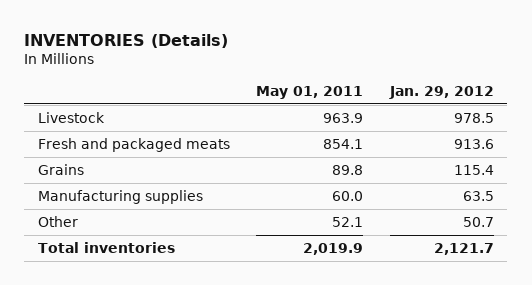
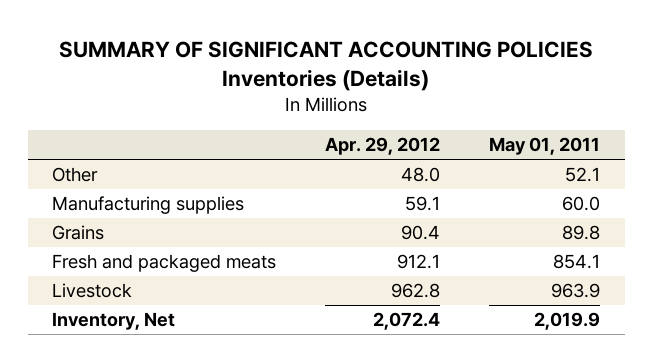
[24,33,229,48] INVENTORIES (Details) -> [59,41,594,92] SUMMARY OF SIGNIFICANT ACCOUNTING POLICIES Inventories (Details)
[388,85,494,99] Jan. 29, 2012 -> none
none -> [325,137,441,156] Apr. 29, 2012
[37,189,203,204] Manufacturing supplies -> [52,196,245,215] Manufacturing supplies
[37,163,84,175] Grains -> [52,225,105,241] Grains
[37,137,230,152] Fresh and packaged meats -> [52,254,277,273] Fresh and packaged meats
[37,111,105,123] Livestock -> [52,283,133,299] Livestock
[37,241,175,253] Total inventories -> [52,312,176,331] Inventory, Net

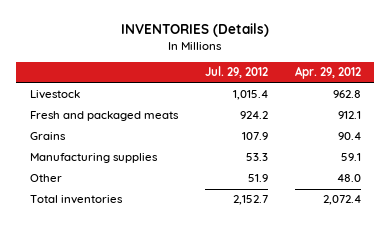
[59,41,594,92] SUMMARY OF SIGNIFICANT ACCOUNTING POLICIES Inventories (Details) -> [121,23,270,38] INVENTORIES (Details)
[489,137,601,156] May 01, 2011 -> none
none -> [204,66,268,79] Jul. 29, 2012
[52,254,277,273] Fresh and packaged meats -> [29,111,179,122] Fresh and packaged meats
[52,225,105,241] Grains -> [29,132,66,141] Grains
[52,196,245,215] Manufacturing supplies -> [29,153,158,164] Manufacturing supplies
[52,167,99,183] Other -> [29,174,62,183] Other
[52,312,176,331] Inventory, Net -> [29,195,123,205] Total inventories

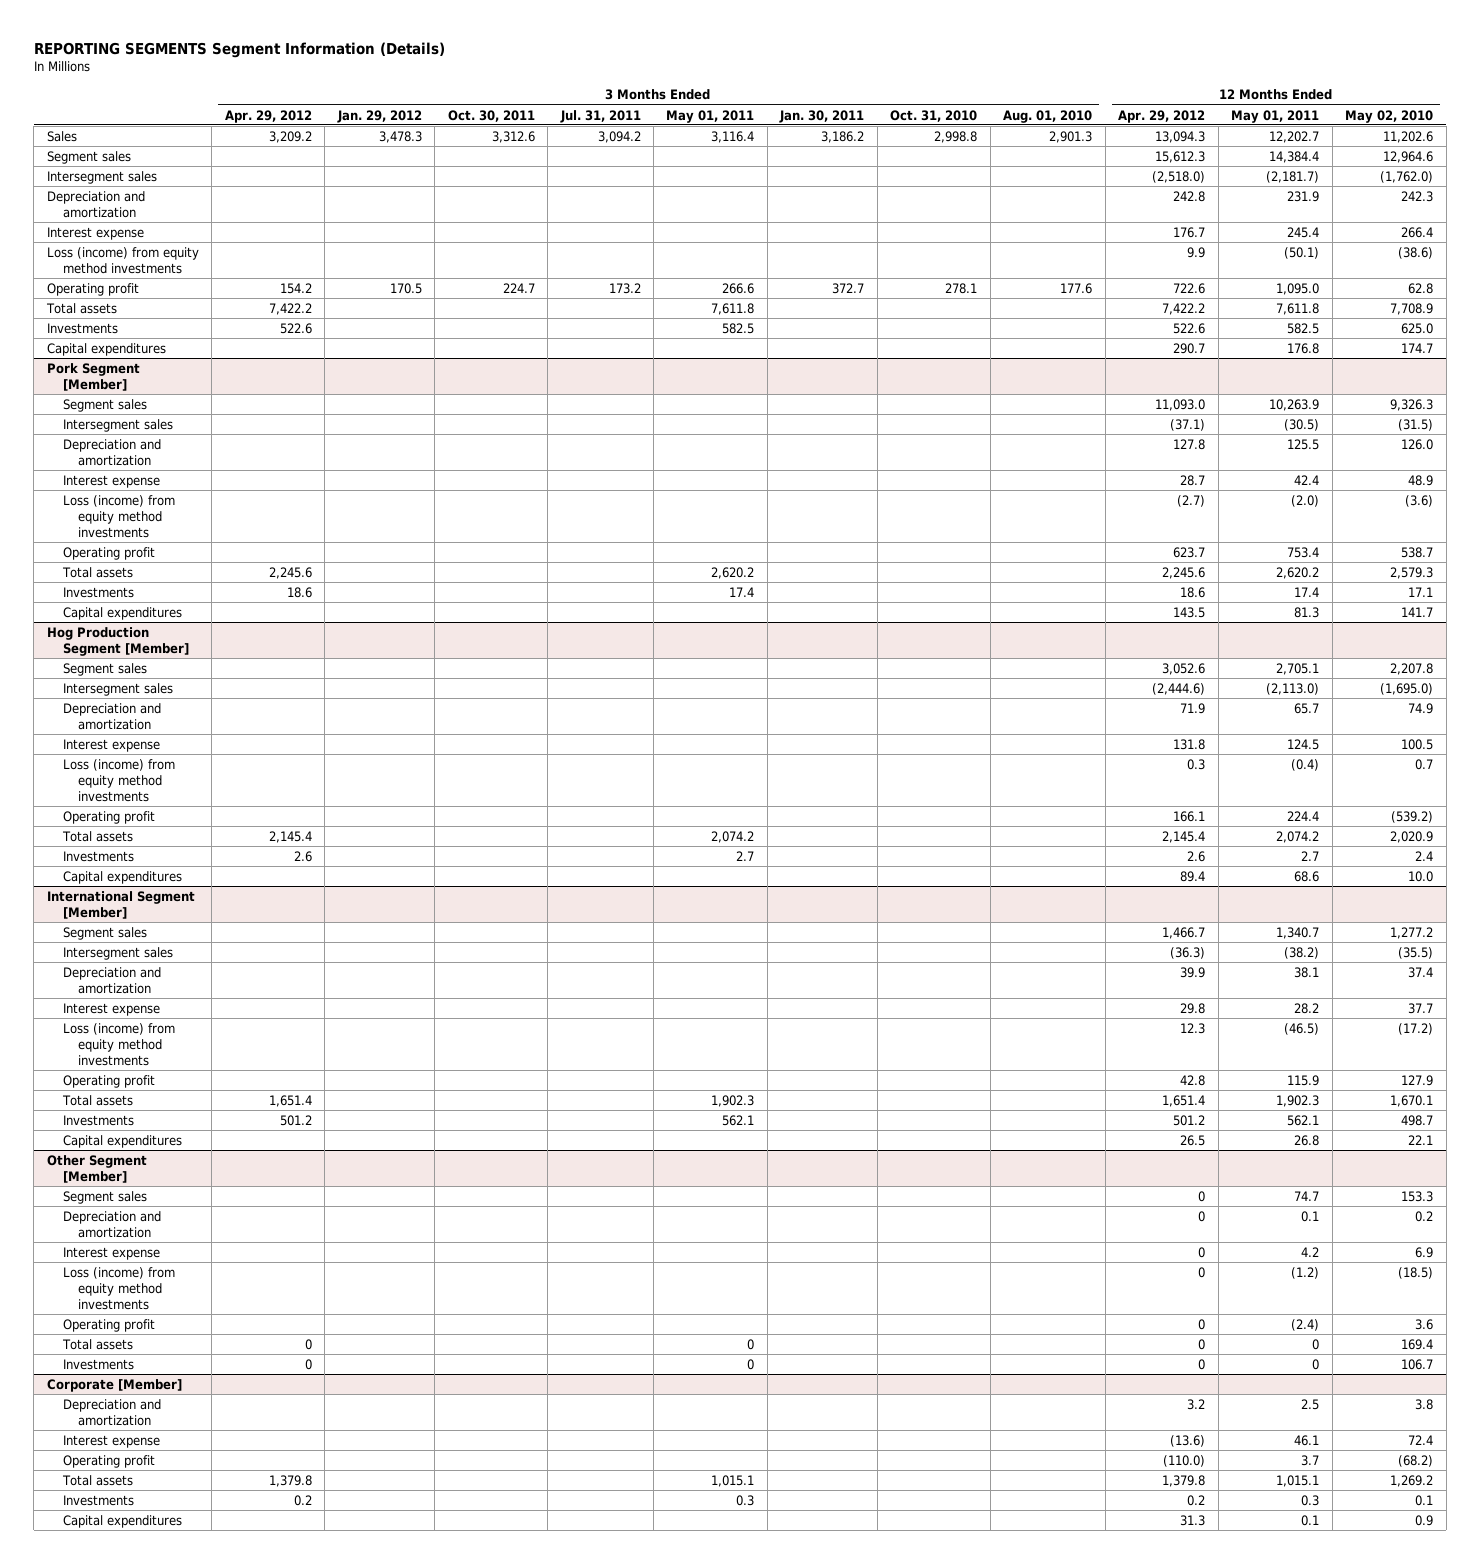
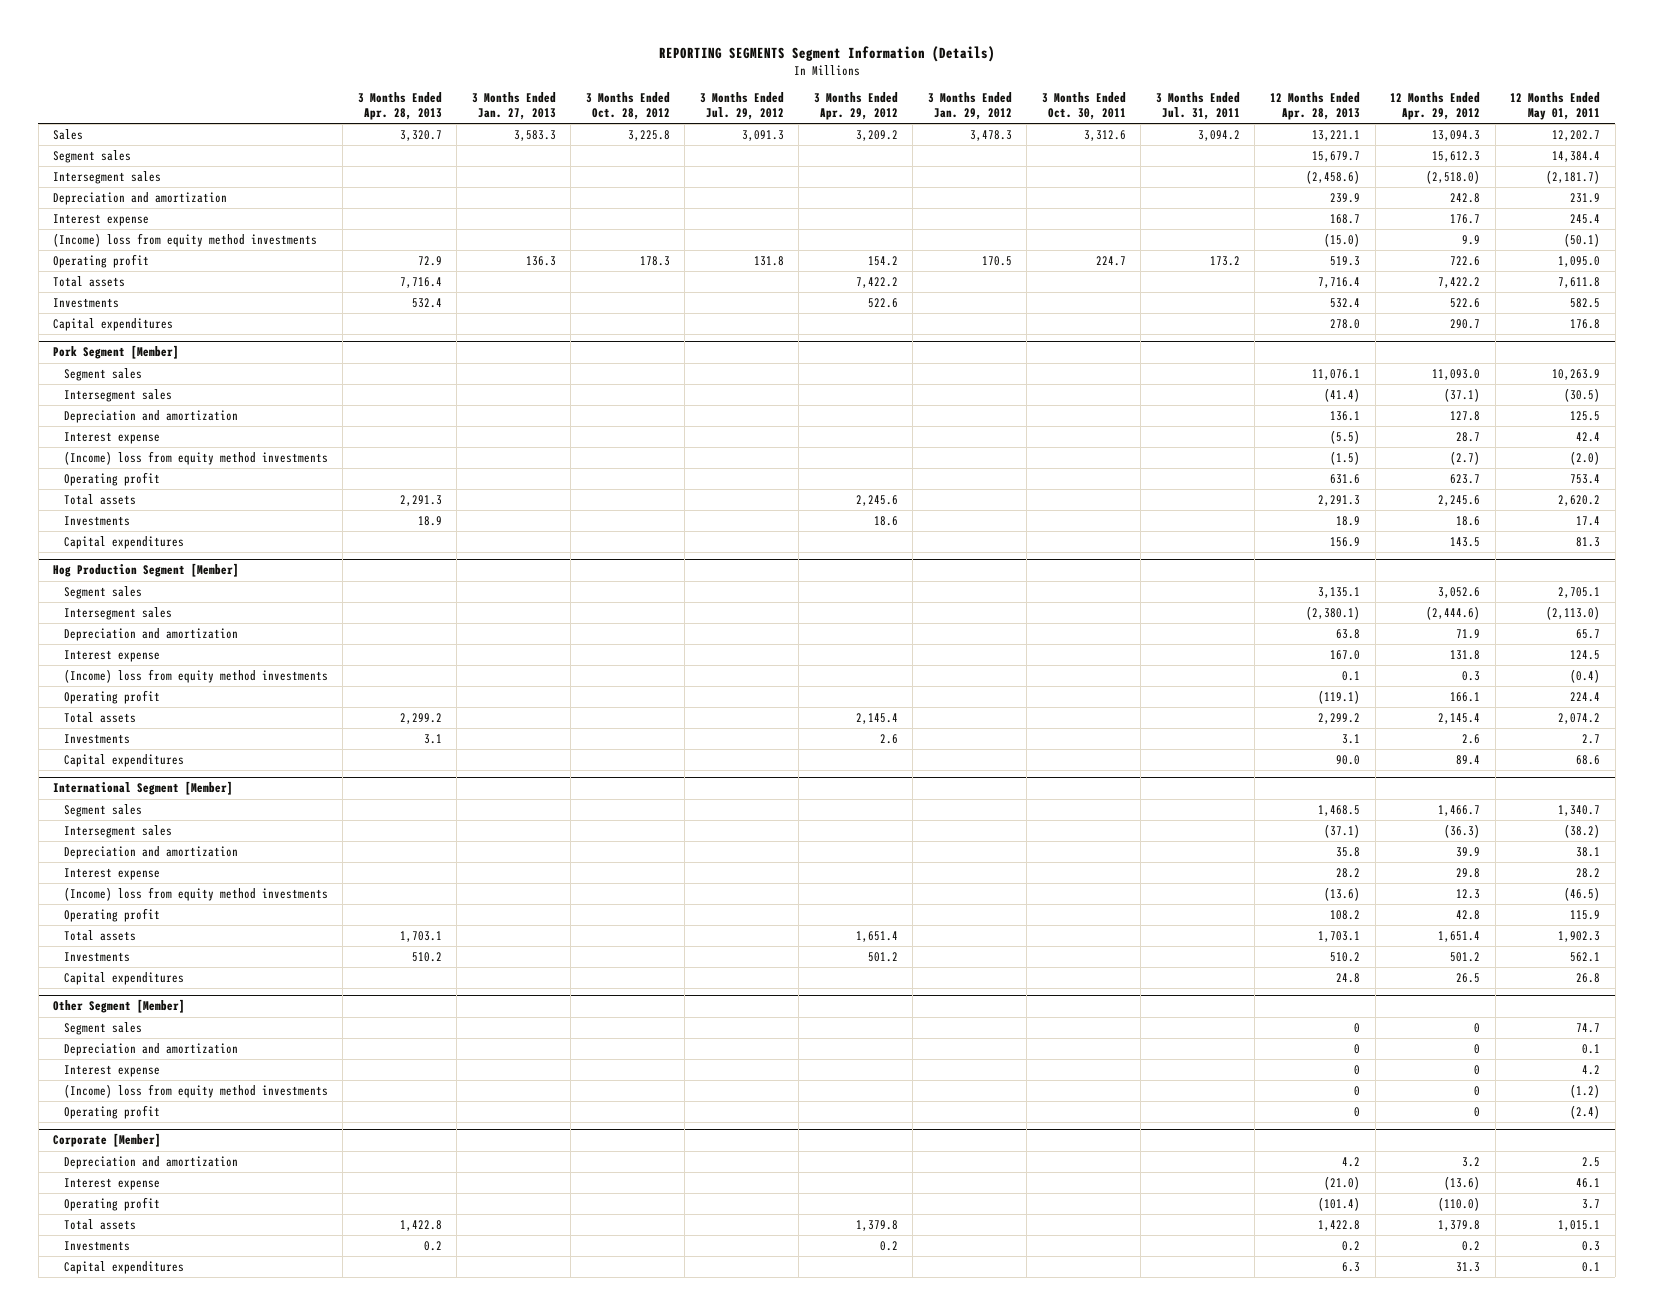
[666,109,755,123] May 01, 2011 -> none
[779,109,865,123] Jan. 30, 2011 -> none
[890,109,978,122] Oct. 31, 2010 -> none
[1003,109,1093,123] Aug. 01, 2010 -> none
[1345,109,1434,123] May 02, 2010 -> none
none -> [357,92,442,120] 3 Months Ended Apr. 28, 2013
none -> [471,92,556,120] 3 Months Ended Jan. 27, 2013
none -> [585,92,670,120] 3 Months Ended Oct. 28, 2012
none -> [699,92,784,120] 3 Months Ended Jul. 29, 2012
none -> [1270,92,1361,120] 12 Months Ended Apr. 28, 2013
[46,246,199,274] Loss (income) from equity method investments -> [53,233,318,248] (Income) loss from equity method investments
[62,494,175,538] Loss (income) from equity method investments -> [63,451,328,466] (Income) loss from equity method investments
[62,758,175,802] Loss (income) from equity method investments -> [63,669,328,684] (Income) loss from equity method investments
[62,1022,175,1066] Loss (income) from equity method investments -> [63,887,328,902] (Income) loss from equity method investments
[62,1266,175,1310] Loss (income) from equity method investments -> [63,1084,328,1099] (Income) loss from equity method investments
[61,1338,133,1350] Total assets -> none
[62,1358,134,1370] Investments -> none

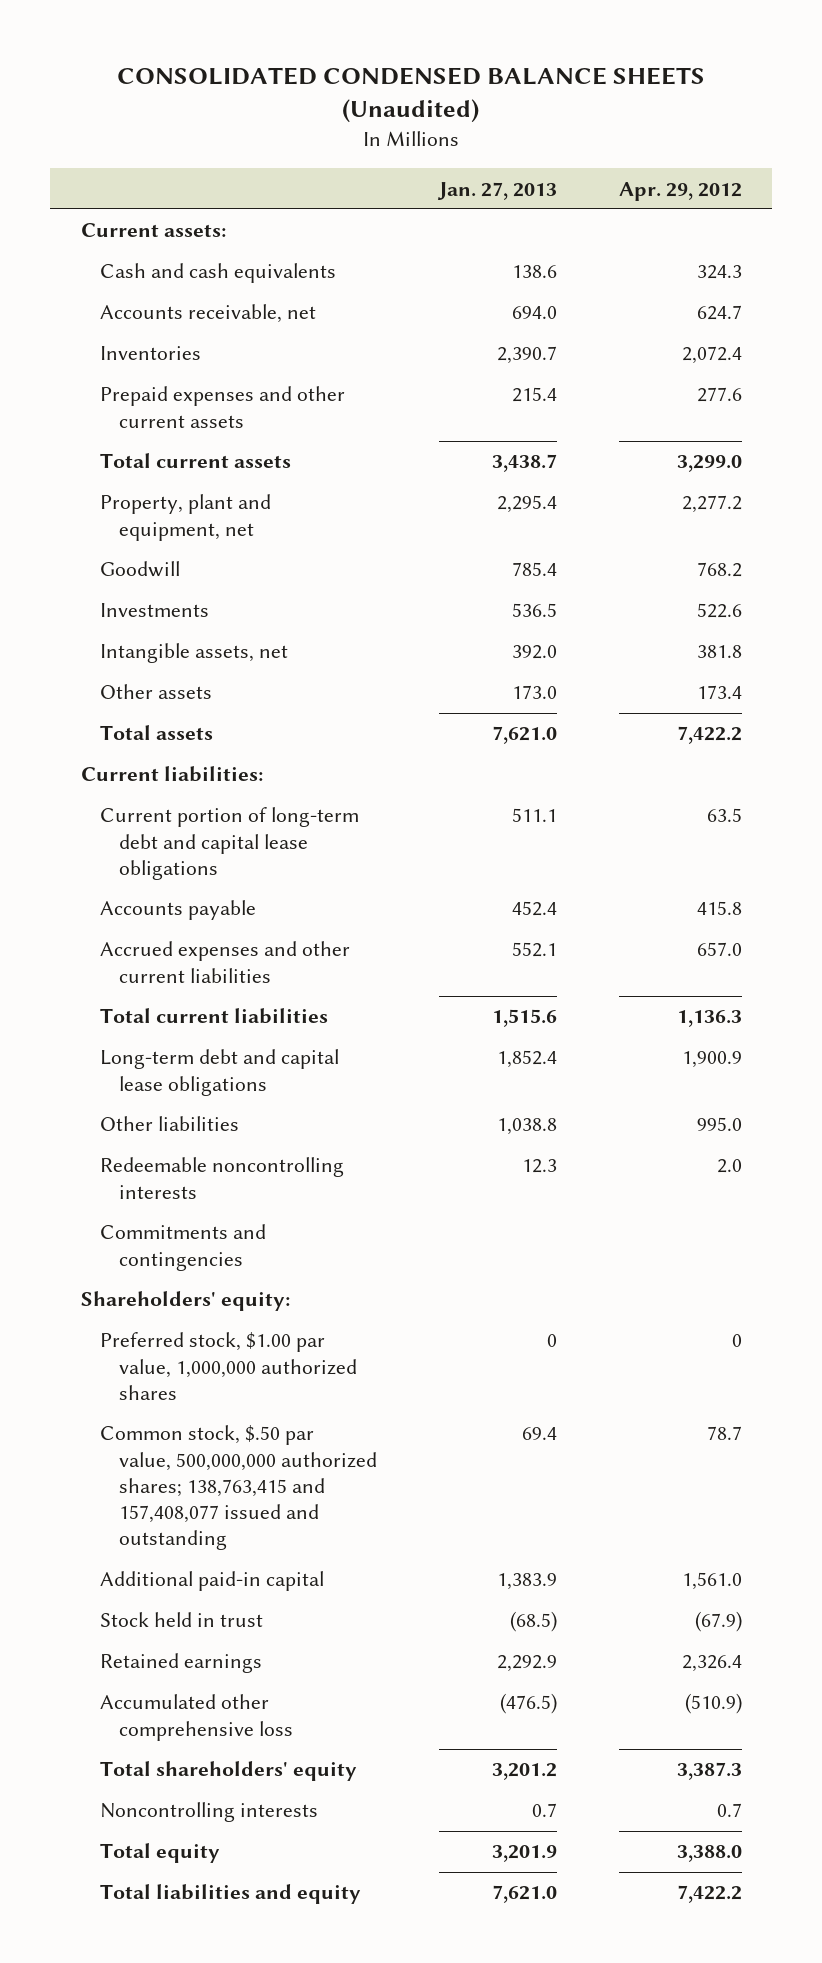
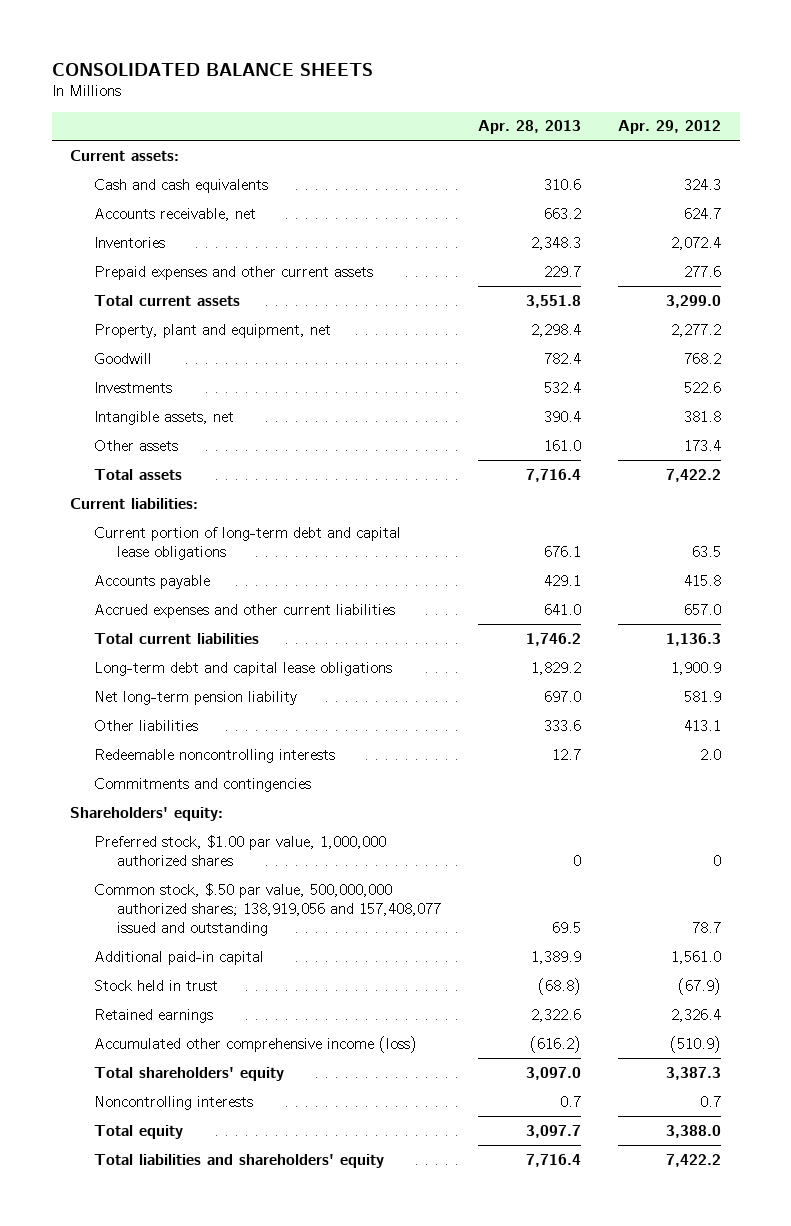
[117,66,706,124] CONSOLIDATED CONDENSED BALANCE SHEETS (Unaudited) -> [51,62,373,76] CONSOLIDATED BALANCE SHEETS
[436,181,557,200] Jan. 27, 2013 -> none
none -> [477,120,581,135] Apr. 28, 2013
none -> [93,690,297,705] Net long-term pension liability
[696,1117,742,1132] 995.0 -> [684,719,722,731] 413.1
[99,1425,378,1551] Common stock, $.50 par value, 500,000,000 authorized shares; 138,763,415 and 157,408,077 issued and outstanding -> [93,882,441,936] Common stock, $.50 par value, 500,000,000 authorized shares; 138,919,056 and 157,408,077 issued and outstanding
[99,1694,294,1741] Accumulated other comprehensive loss -> [93,1035,417,1053] Accumulated other comprehensive income (loss)
[99,1884,361,1905] Total liabilities and equity -> [93,1153,384,1168] Total liabilities and shareholders' equity

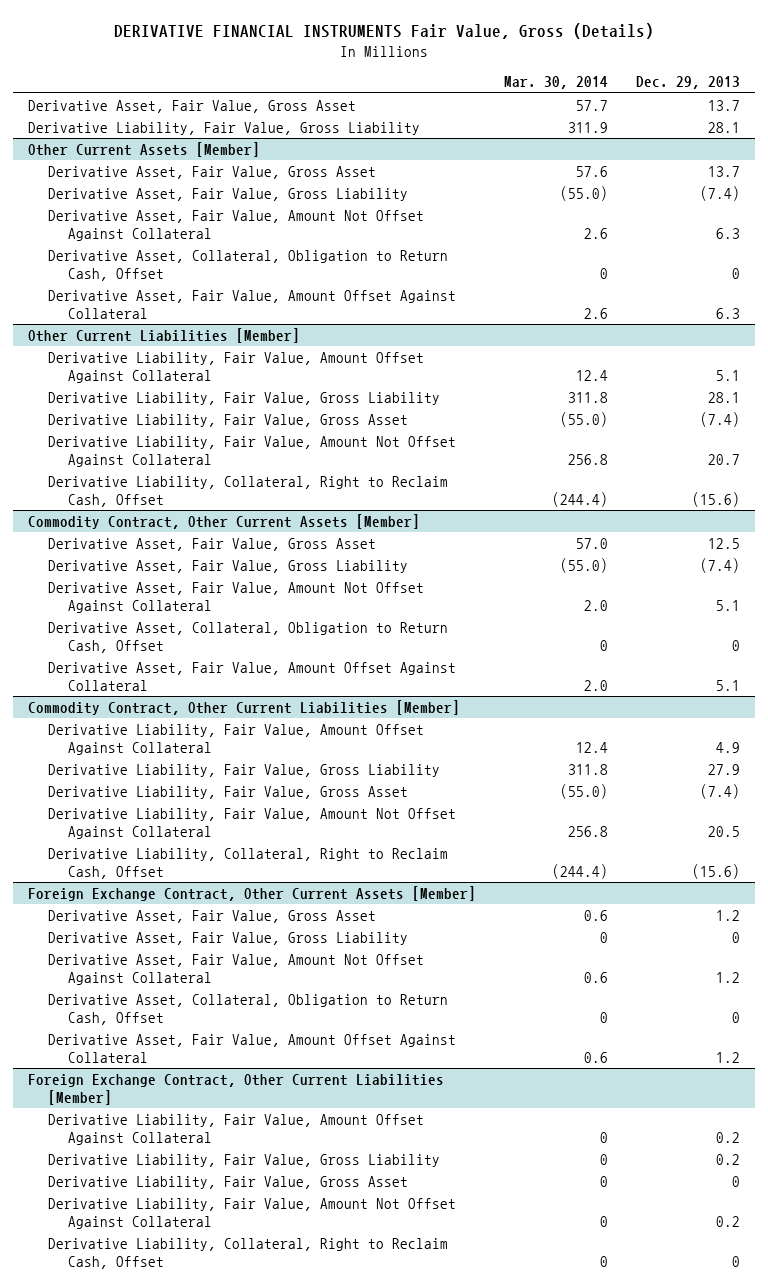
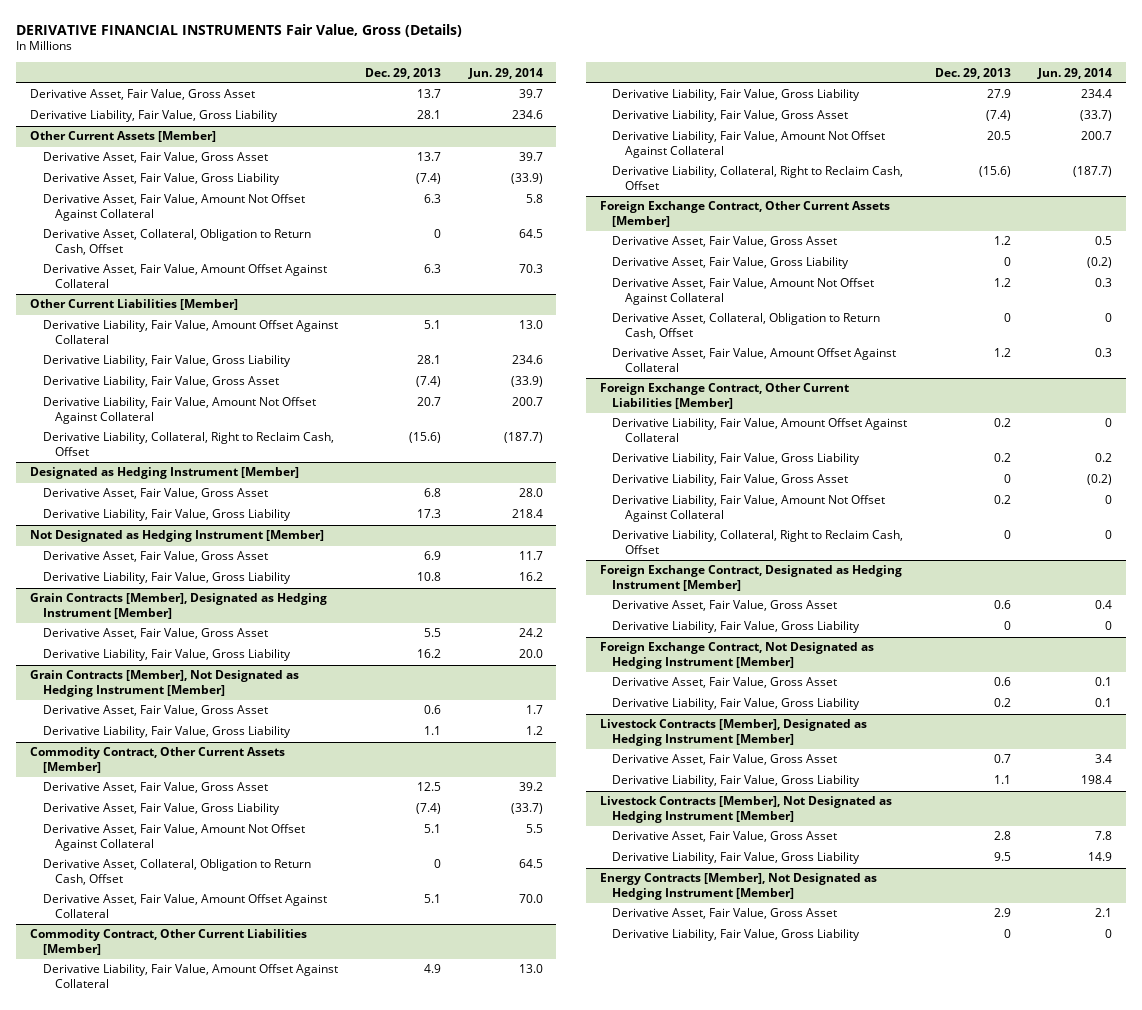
[503,76,608,90] Mar. 30, 2014 -> none
none -> [467,67,543,79] Jun. 29, 2014
none -> [30,467,300,480] Designated as Hedging Instrument [Member]
none -> [42,488,268,500] Derivative Asset, Fair Value, Gross Asset
none -> [42,509,291,522] Derivative Liability, Fair Value, Gross Liability
none -> [30,530,325,543] Not Designated as Hedging Instrument [Member]
none -> [42,551,268,563] Derivative Asset, Fair Value, Gross Asset
none -> [42,572,291,585] Derivative Liability, Fair Value, Gross Liability
none -> [30,593,328,619] Grain Contracts [Member], Designated as Hedging Instrument [Member]
none -> [42,628,268,640] Derivative Asset, Fair Value, Gross Asset
none -> [42,649,291,662] Derivative Liability, Fair Value, Gross Liability
none -> [30,670,300,697] Grain Contracts [Member], Not Designated as Hedging Instrument [Member]
none -> [42,705,268,717] Derivative Asset, Fair Value, Gross Asset
none -> [42,726,291,739] Derivative Liability, Fair Value, Gross Liability
none -> [599,565,902,591] Foreign Exchange Contract, Designated as Hedging Instrument [Member]
none -> [612,600,838,612] Derivative Asset, Fair Value, Gross Asset
none -> [612,621,861,634] Derivative Liability, Fair Value, Gross Liability
none -> [599,642,874,669] Foreign Exchange Contract, Not Designated as Hedging Instrument [Member]
none -> [612,677,838,689] Derivative Asset, Fair Value, Gross Asset
none -> [612,698,861,711] Derivative Liability, Fair Value, Gross Liability
none -> [599,719,867,746] Livestock Contracts [Member], Designated as Hedging Instrument [Member]
none -> [612,754,838,766] Derivative Asset, Fair Value, Gross Asset
none -> [612,775,861,788] Derivative Liability, Fair Value, Gross Liability
none -> [599,796,892,823] Livestock Contracts [Member], Not Designated as Hedging Instrument [Member]
none -> [612,831,838,843] Derivative Asset, Fair Value, Gross Asset
none -> [612,852,861,865] Derivative Liability, Fair Value, Gross Liability
none -> [599,873,877,900] Energy Contracts [Member], Not Designated as Hedging Instrument [Member]
none -> [612,908,838,920] Derivative Asset, Fair Value, Gross Asset
none -> [612,929,861,942] Derivative Liability, Fair Value, Gross Liability

